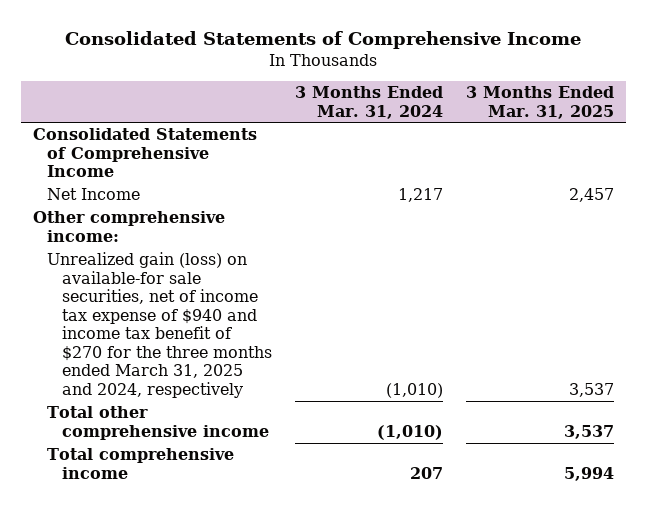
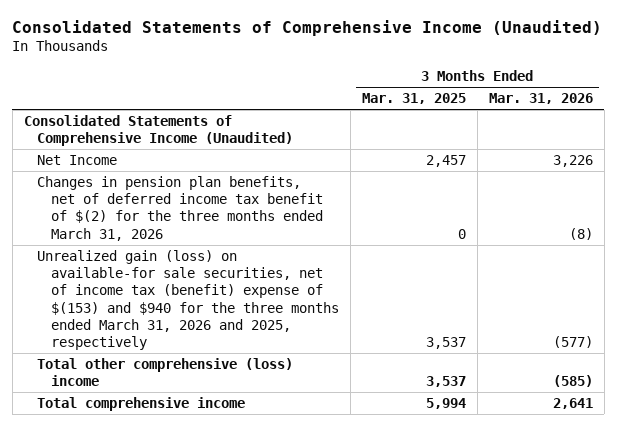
[65,30,582,49] Consolidated Statements of Comprehensive Income -> [12,20,603,37] Consolidated Statements of Comprehensive Income (Unaudited)
[295,86,444,119] 3 Months Ended Mar. 31, 2024 -> none
none -> [488,93,593,105] Mar. 31, 2026
[32,128,257,178] Consolidated Statements of Comprehensive Income -> [23,115,294,147] Consolidated Statements of Comprehensive Income (Unaudited)
[32,211,225,242] Other comprehensive income: -> none
none -> [37,176,324,241] Changes in pension plan benefits, net of deferred income tax benefit of $(2) for the three months ended March 31, 2026
[47,252,272,398] Unrealized gain (loss) on available-for sale securities, net of income tax expense of $940 and income tax benefit of $270 for the three months ended March 31, 2025 and 2024, respectively -> [37,250,340,350] Unrealized gain (loss) on available-for sale securities, net of income tax (benefit) expense of $(153) and $940 for the three months ended March 31, 2026 and 2025, respectively
[47,406,269,440] Total other comprehensive income -> [37,358,294,387] Total other comprehensive (loss) income

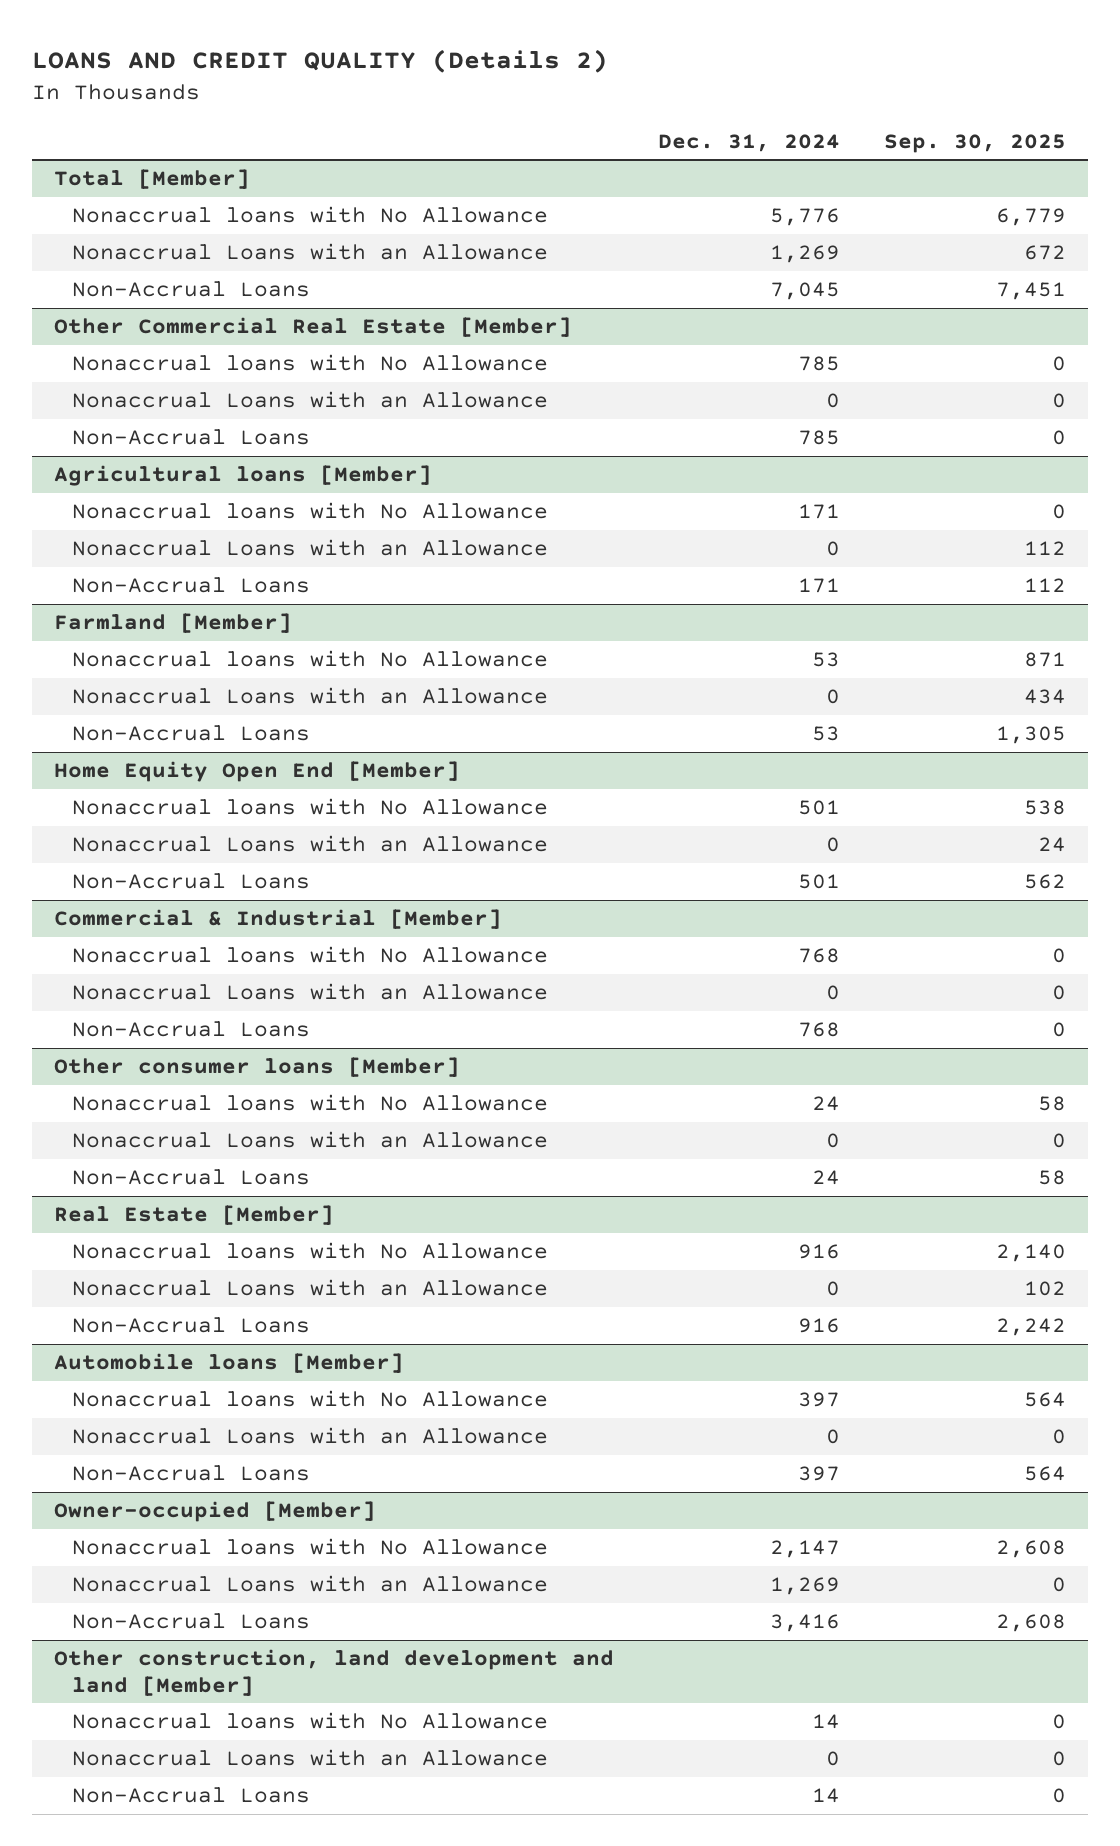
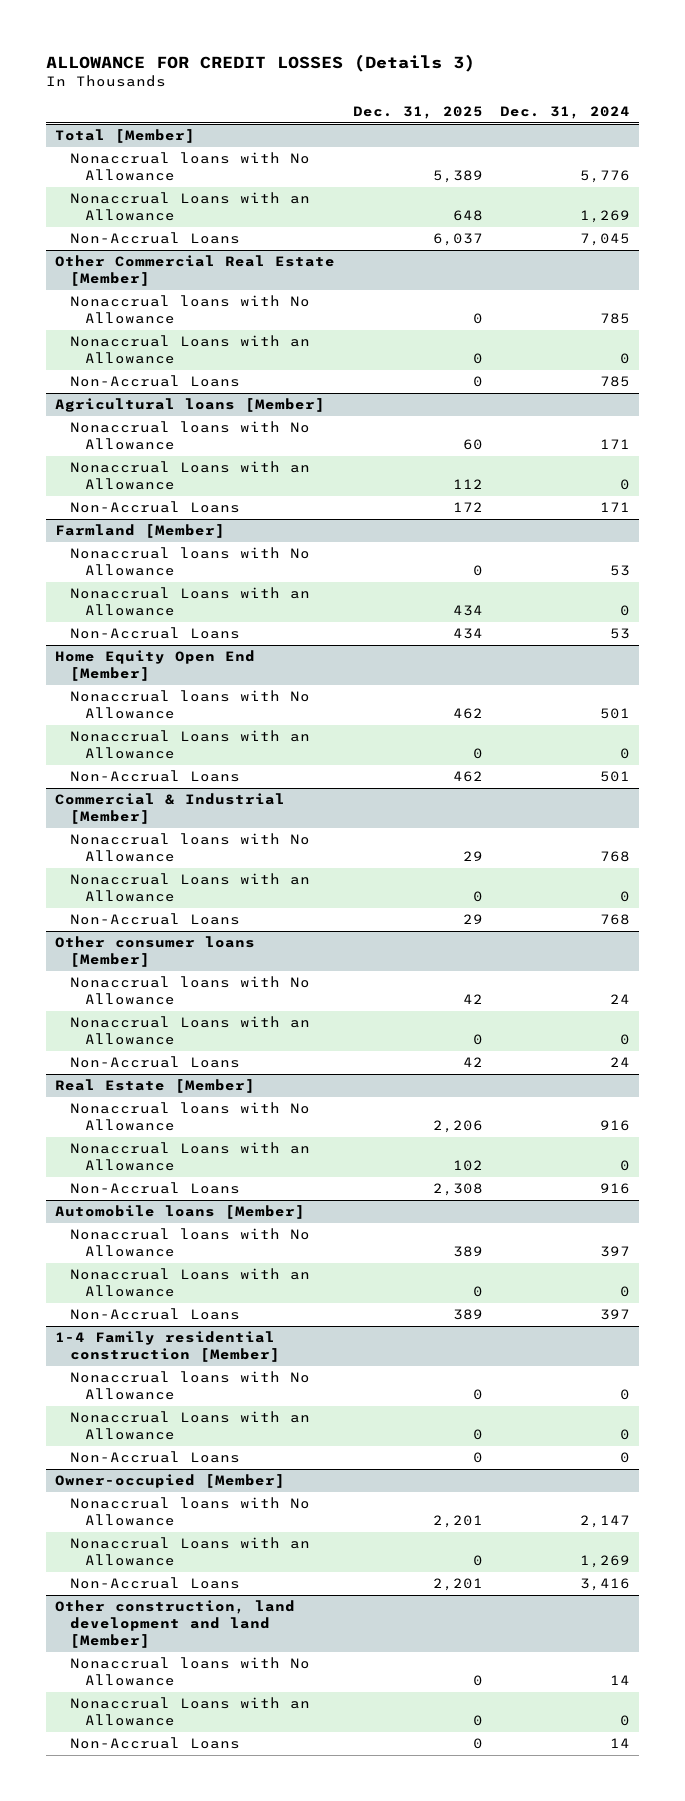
[32,49,609,74] LOANS AND CREDIT QUALITY (Details 2) -> [46,53,476,72] ALLOWANCE FOR CREDIT LOSSES (Details 3)
[883,133,1066,153] Sep. 30, 2025 -> none
none -> [352,106,483,120] Dec. 31, 2025
none -> [55,1331,281,1363] 1-4 Family residential construction [Member]
none -> [70,1371,311,1401] Nonaccrual loans with No Allowance
none -> [70,1411,311,1441] Nonaccrual Loans with an Allowance
none -> [70,1451,241,1464] Non-Accrual Loans

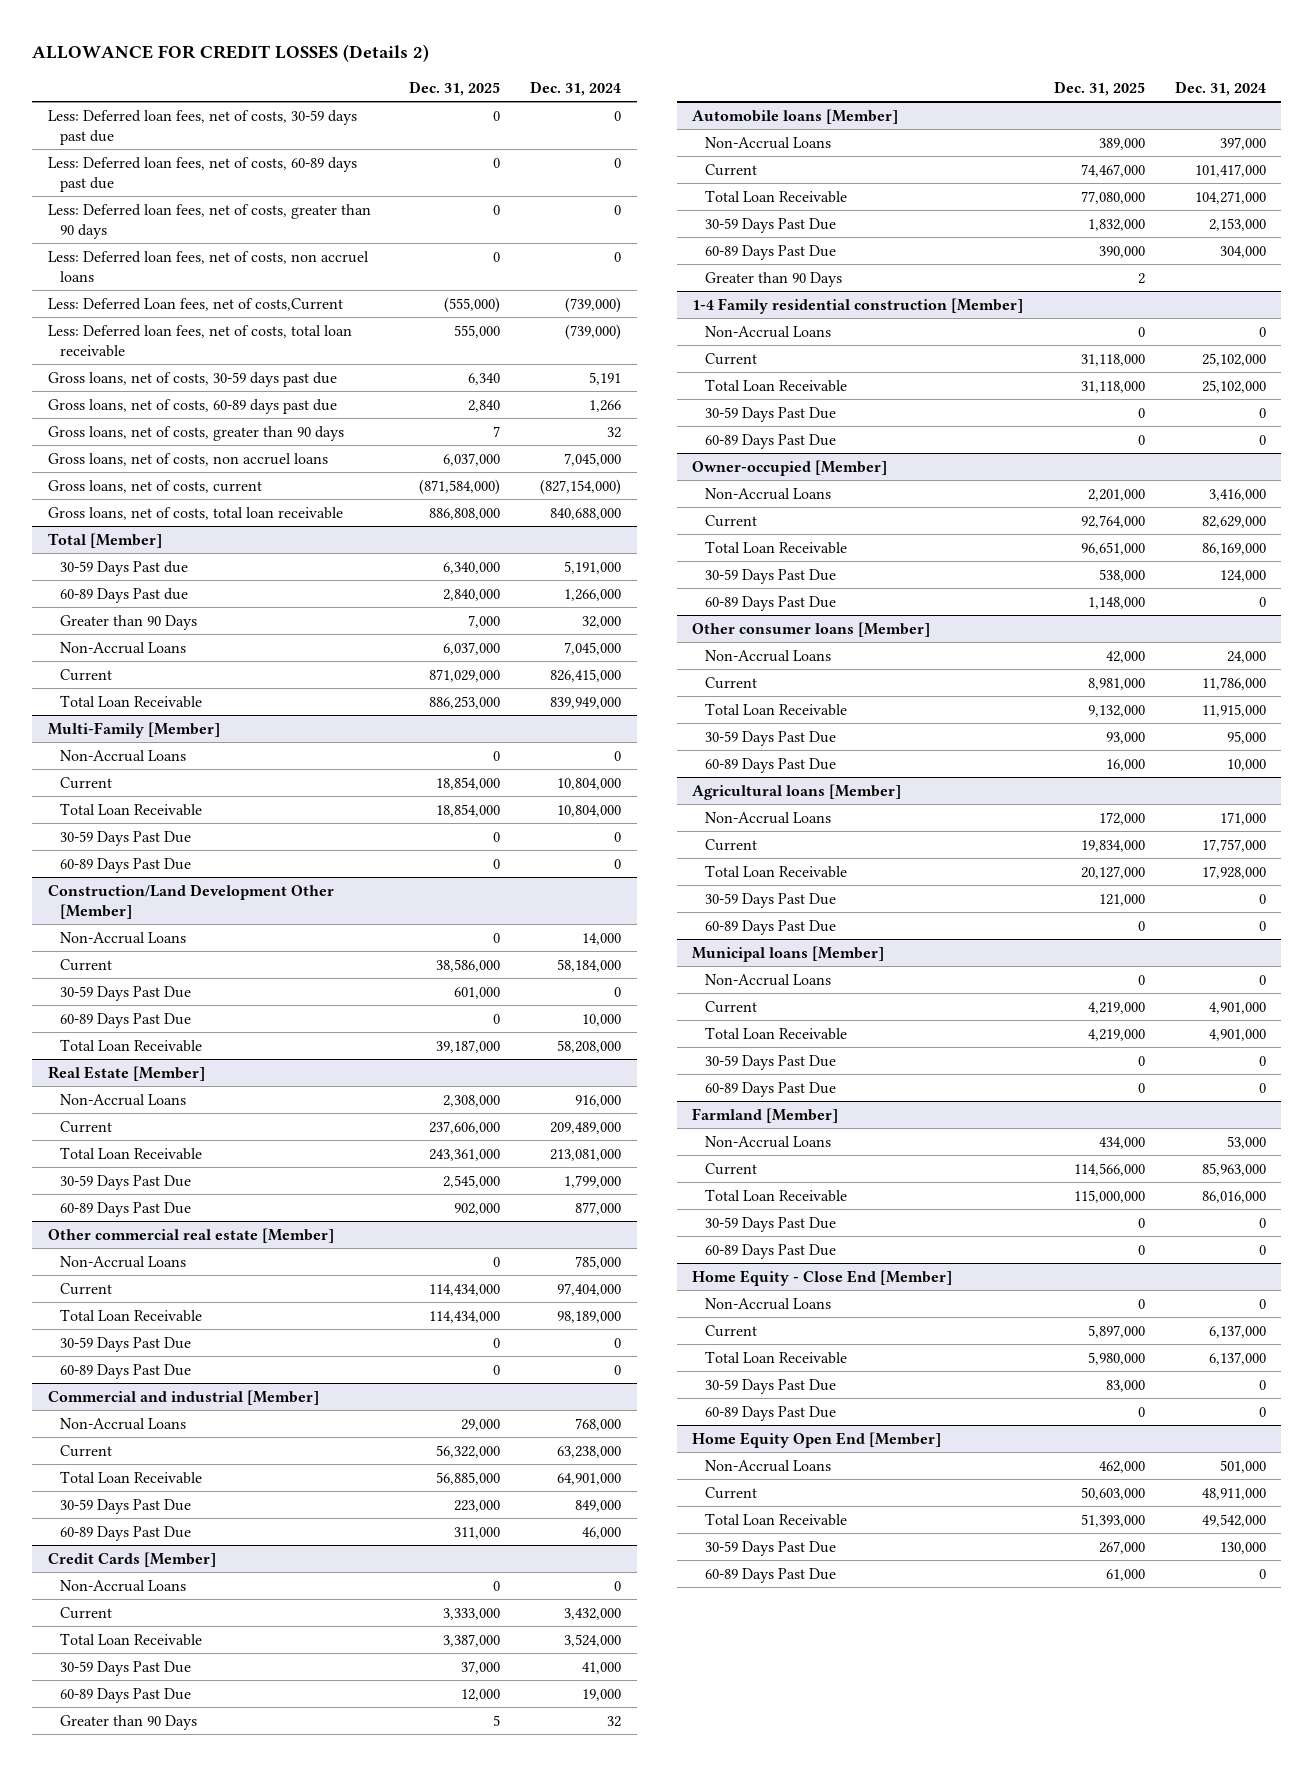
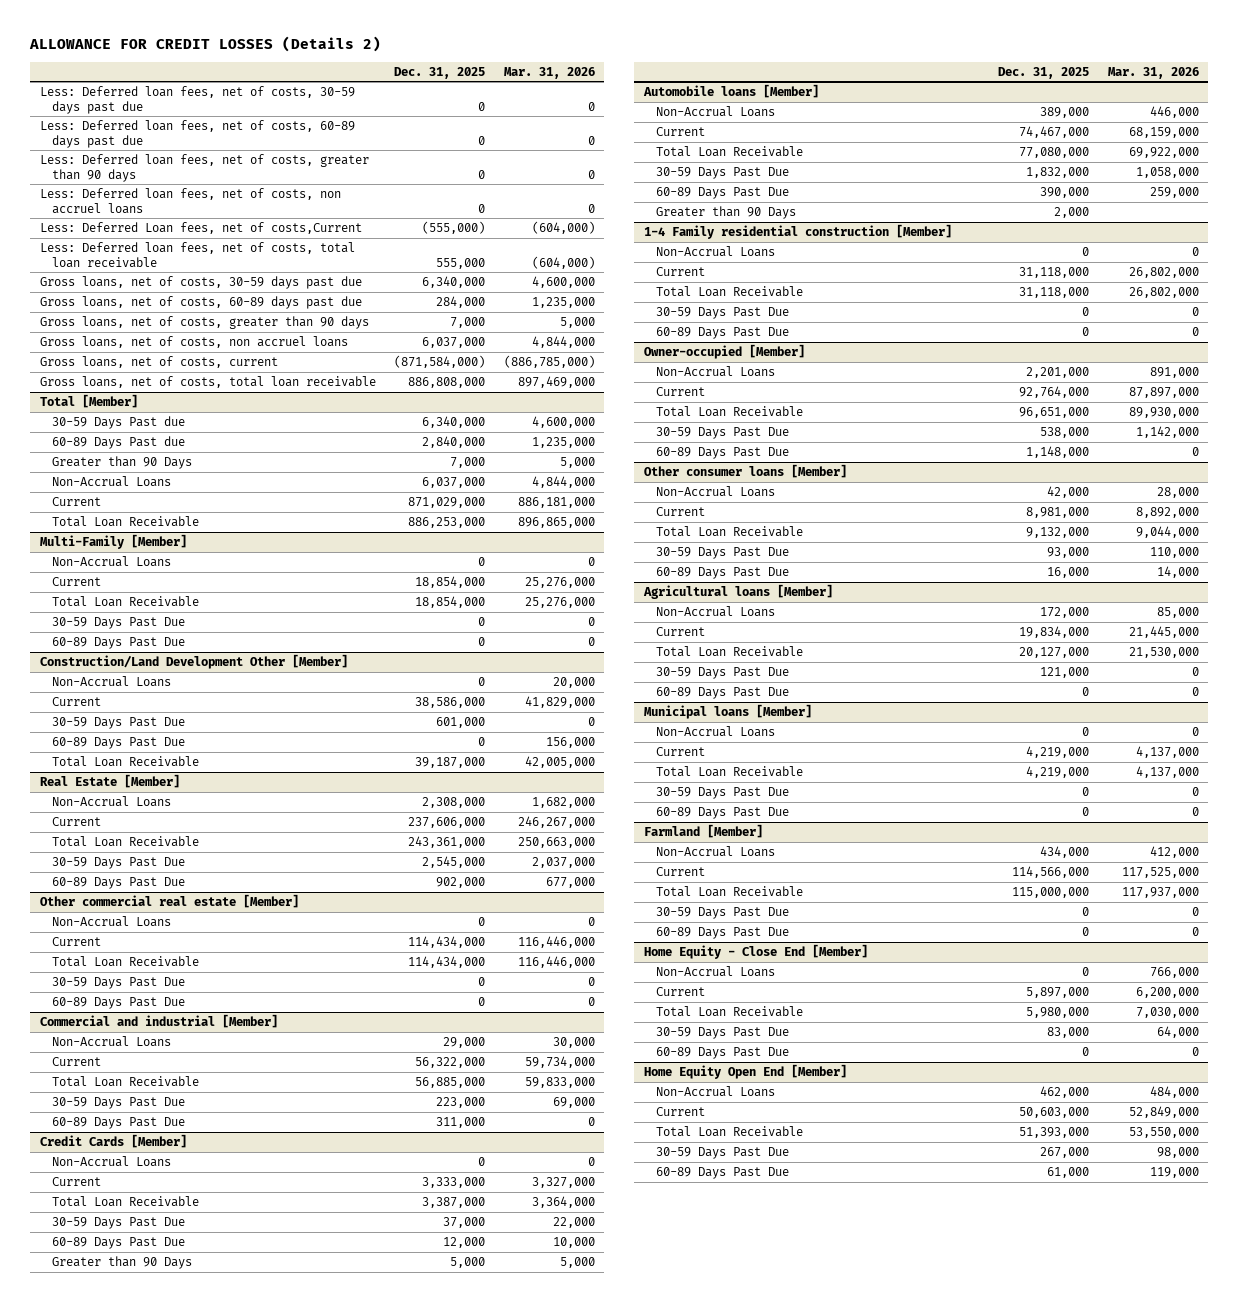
[530,80,622,96] Dec. 31, 2024 -> none
none -> [503,66,595,79] Mar. 31, 2026
[468,373,501,386] 6,340 -> [422,276,486,289] 6,340,000
[468,400,501,413] 2,840 -> [436,296,486,309] 284,000
[493,426,501,438] 7 -> [450,317,486,329] 7,000
[493,1715,501,1727] 5 -> [450,1257,486,1269] 5,000
[1137,273,1145,285] 2 -> [1054,207,1090,219] 2,000

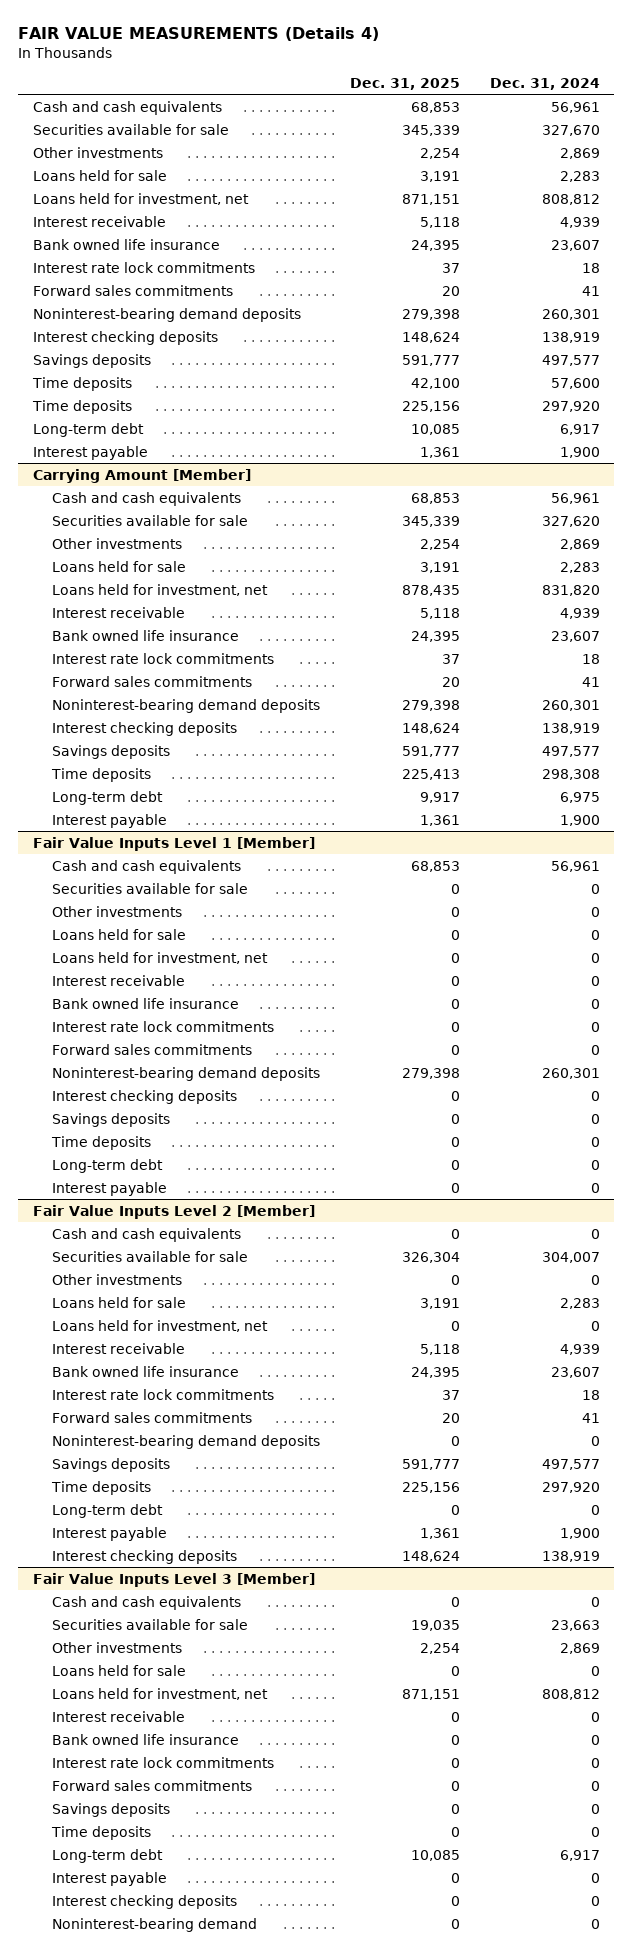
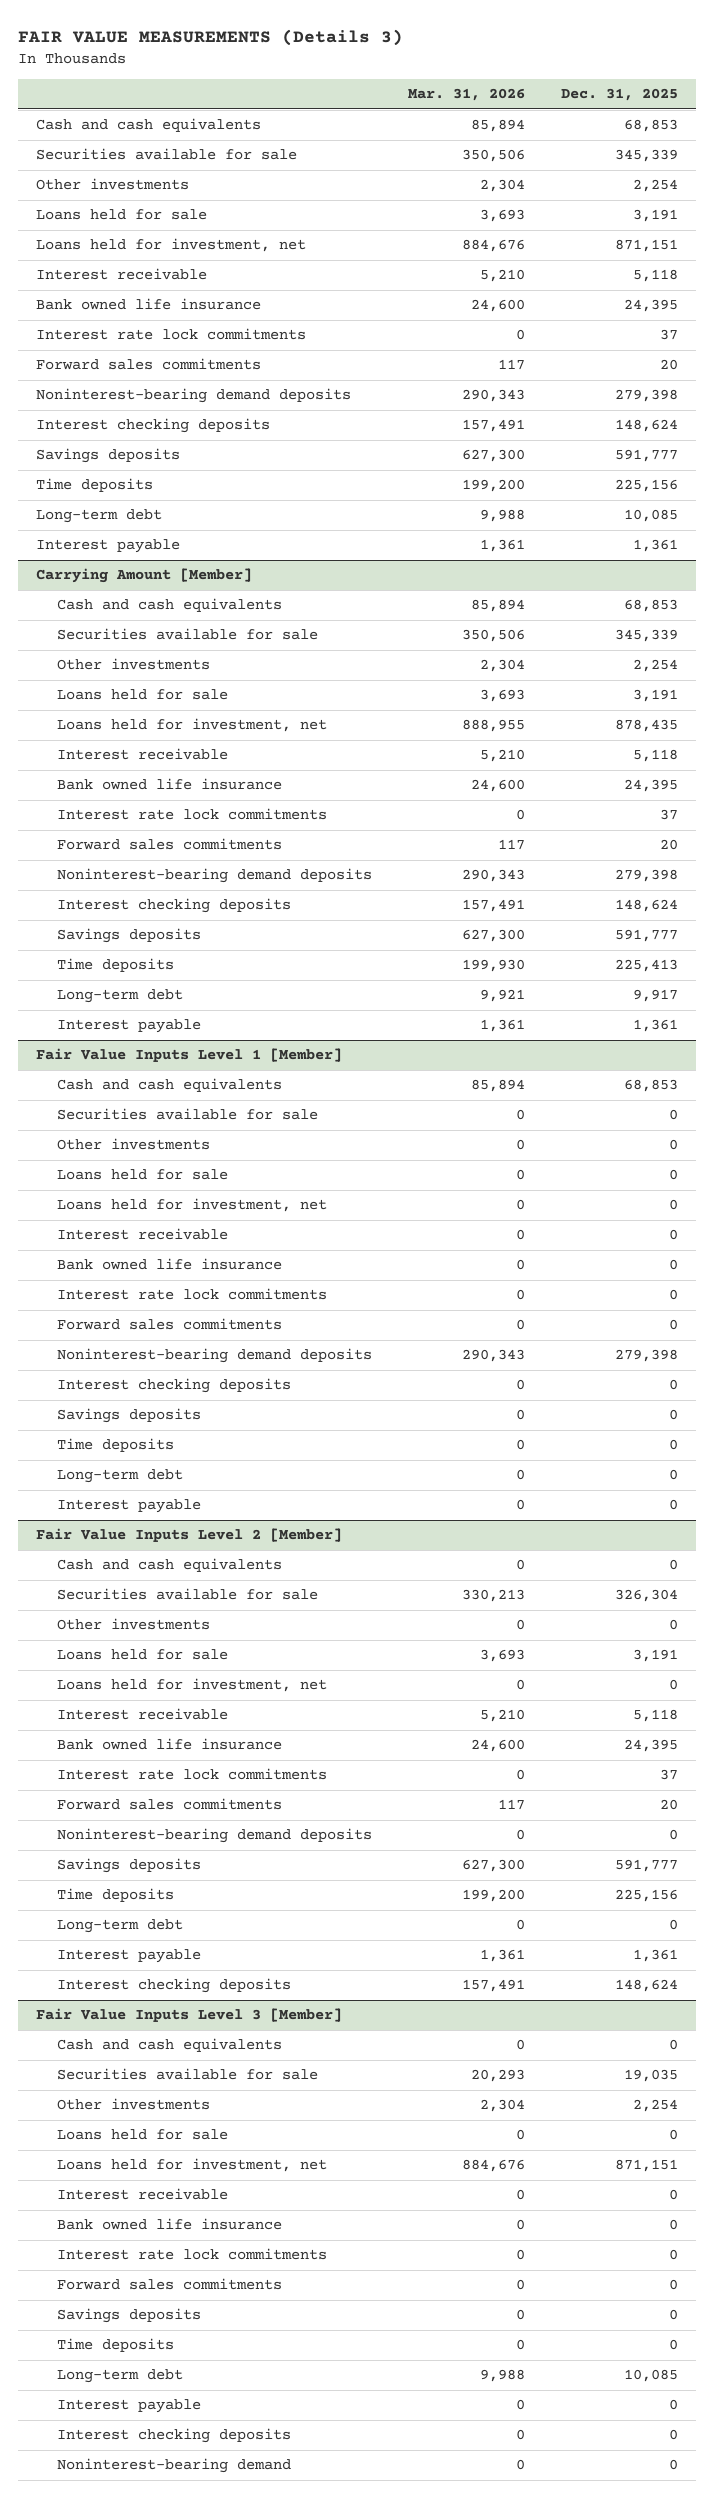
[17,27,379,42] FAIR VALUE MEASUREMENTS (Details 4) -> [17,29,403,47] FAIR VALUE MEASUREMENTS (Details 3)
[489,77,600,90] Dec. 31, 2024 -> none
none -> [408,88,526,102] Mar. 31, 2026
[31,376,132,391] Time deposits -> none

